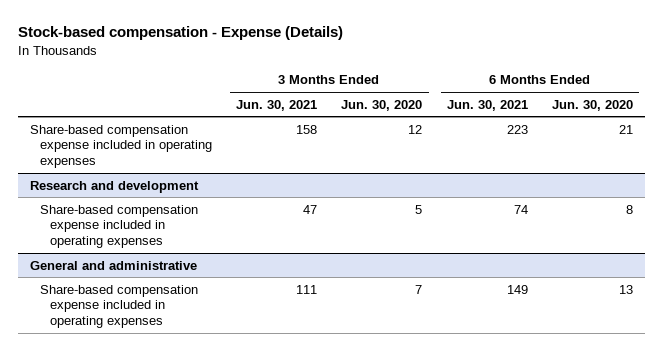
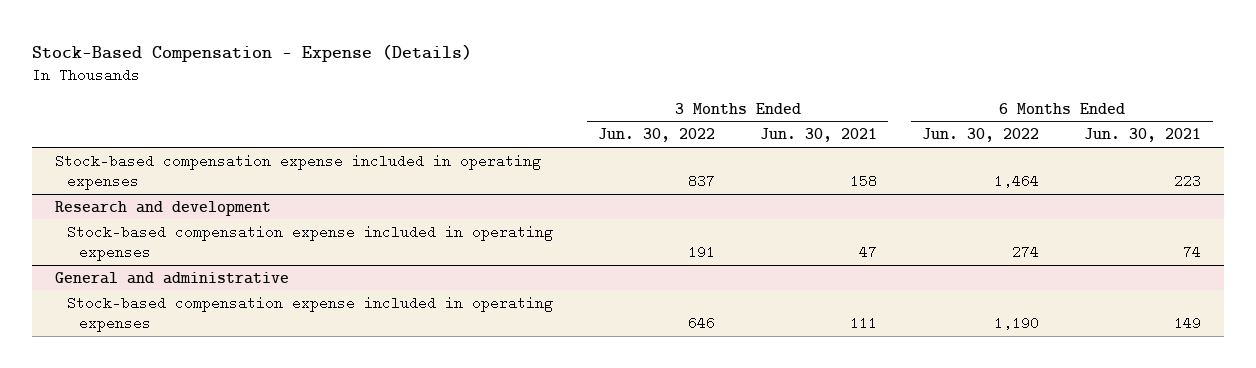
[17,26,343,41] Stock-based compensation - Expense (Details) -> [32,43,473,62] Stock-Based Compensation - Expense (Details)
[341,99,423,111] Jun. 30, 2020 -> none
[551,99,633,111] Jun. 30, 2020 -> none
none -> [598,128,716,143] Jun. 30, 2022
none -> [922,128,1040,143] Jun. 30, 2022
[29,124,213,169] Share-based compensation expense included in operating expenses -> [54,153,541,191] Stock-based compensation expense included in operating expenses
[40,204,199,249] Share-based compensation expense included in operating expenses -> [66,224,553,262] Stock-based compensation expense included in operating expenses
[40,284,199,329] Share-based compensation expense included in operating expenses -> [66,295,553,333] Stock-based compensation expense included in operating expenses

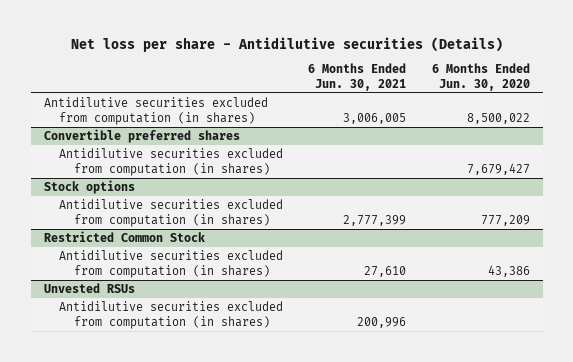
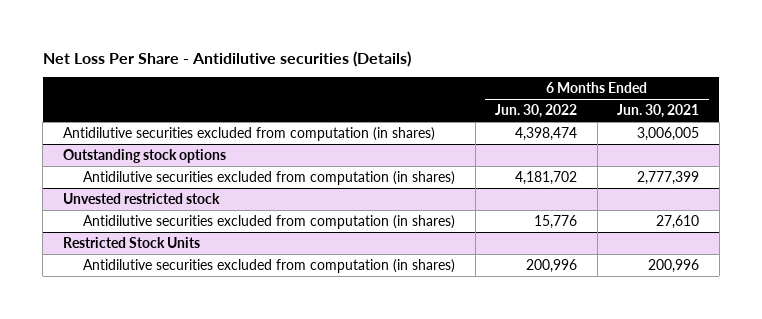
[70,36,503,52] Net loss per share - Antidilutive securities (Details) -> [42,50,411,67] Net Loss Per Share - Antidilutive securities (Details)
[431,63,530,91] 6 Months Ended Jun. 30, 2020 -> none
none -> [495,104,578,119] Jun. 30, 2022
[43,129,240,144] Convertible preferred shares -> none
[58,148,283,176] Antidilutive securities excluded from computation (in shares) -> none
[43,180,135,195] Stock options -> [62,148,226,163] Outstanding stock options
[43,231,205,243] Restricted Common Stock -> [62,192,220,204] Unvested restricted stock
[43,283,135,294] Unvested RSUs -> [62,236,200,248] Restricted Stock Units

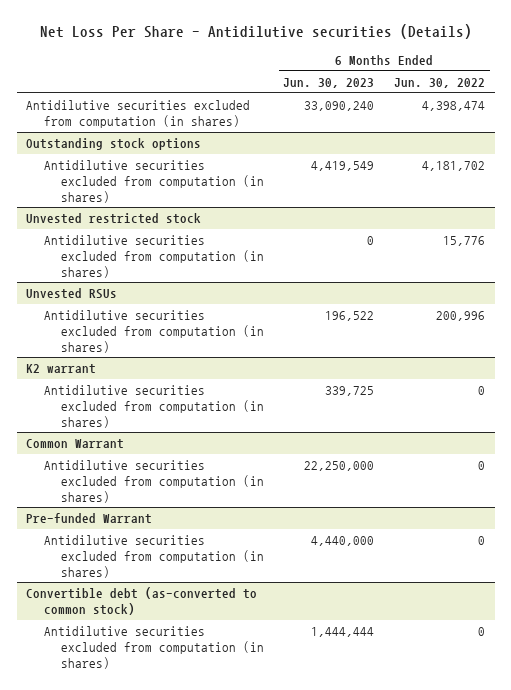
[617,104,700,119] Jun. 30, 2021 -> none
none -> [283,77,375,88] Jun. 30, 2023
[62,236,200,248] Restricted Stock Units -> [26,287,118,299] Unvested RSUs
none -> [26,363,97,374] K2 warrant
none -> [43,384,265,428] Antidilutive securities excluded from computation (in shares)
none -> [26,438,125,449] Common Warrant
none -> [43,459,265,503] Antidilutive securities excluded from computation (in shares)
none -> [26,512,153,524] Pre-funded Warrant
none -> [43,534,265,578] Antidilutive securities excluded from computation (in shares)
none -> [26,586,258,615] Convertible debt (as-converted to common stock)
none -> [43,625,265,669] Antidilutive securities excluded from computation (in shares)

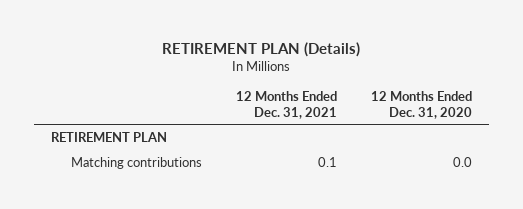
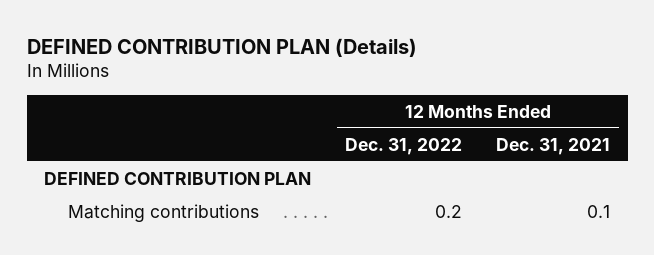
[162,41,361,57] RETIREMENT PLAN (Details) -> [26,37,417,57] DEFINED CONTRIBUTION PLAN (Details)
[370,90,472,119] 12 Months Ended Dec. 31, 2020 -> none
none -> [345,137,463,155] Dec. 31, 2022
[51,131,168,142] RETIREMENT PLAN -> [43,171,311,185] DEFINED CONTRIBUTION PLAN

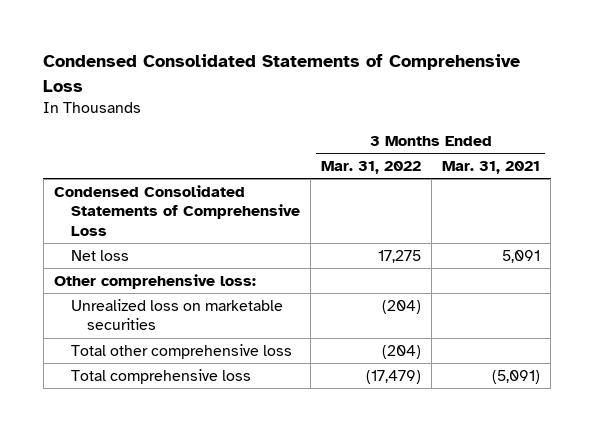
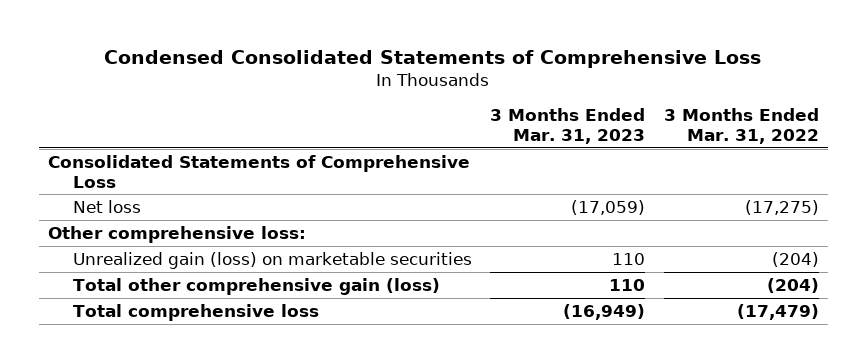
[442,161,541,175] Mar. 31, 2021 -> none
none -> [490,108,646,144] 3 Months Ended Mar. 31, 2023
[53,184,300,236] Condensed Consolidated Statements of Comprehensive Loss -> [47,154,470,188] Consolidated Statements of Comprehensive Loss
[377,249,421,263] 17,275 -> [744,199,819,215] (17,275)
[70,298,283,331] Unrealized loss on marketable securities -> [72,251,472,269] Unrealized gain (loss) on marketable securities
[70,343,292,359] Total other comprehensive loss -> [72,277,440,295] Total other comprehensive gain (loss)

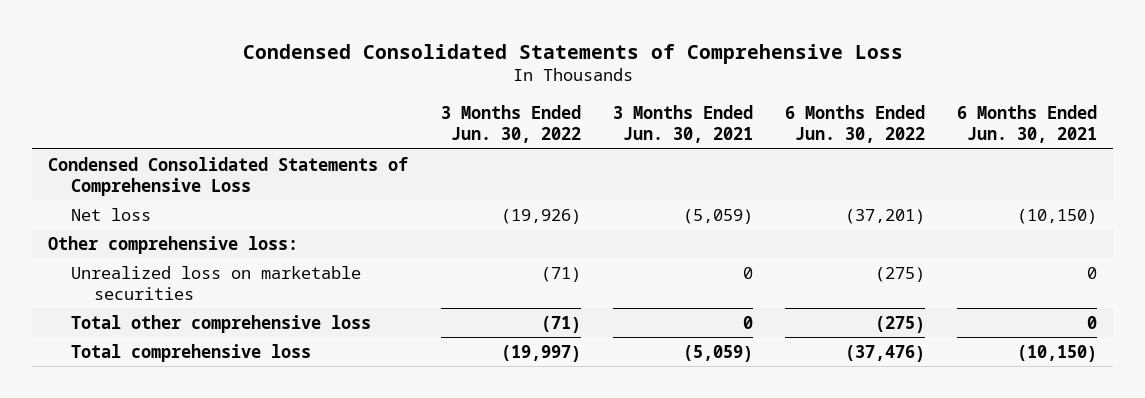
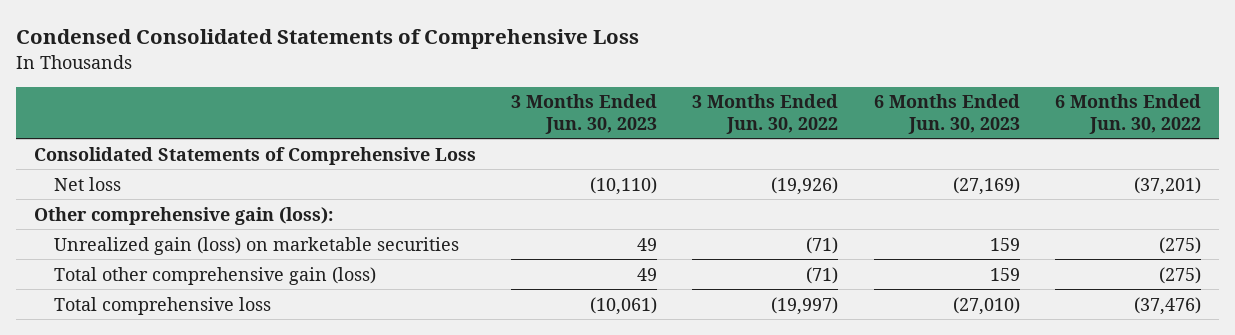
[612,105,753,144] 3 Months Ended Jun. 30, 2021 -> none
[956,105,1097,144] 6 Months Ended Jun. 30, 2021 -> none
none -> [511,94,658,134] 3 Months Ended Jun. 30, 2023
none -> [873,94,1020,134] 6 Months Ended Jun. 30, 2023
[48,156,409,196] Condensed Consolidated Statements of Comprehensive Loss -> [33,146,476,165] Consolidated Statements of Comprehensive Loss
[48,235,299,254] Other comprehensive loss: -> [33,206,333,225] Other comprehensive gain (loss):
[71,265,362,300] Unrealized loss on marketable securities -> [53,236,459,255] Unrealized gain (loss) on marketable securities
[71,314,372,333] Total other comprehensive loss -> [53,266,376,285] Total other comprehensive gain (loss)

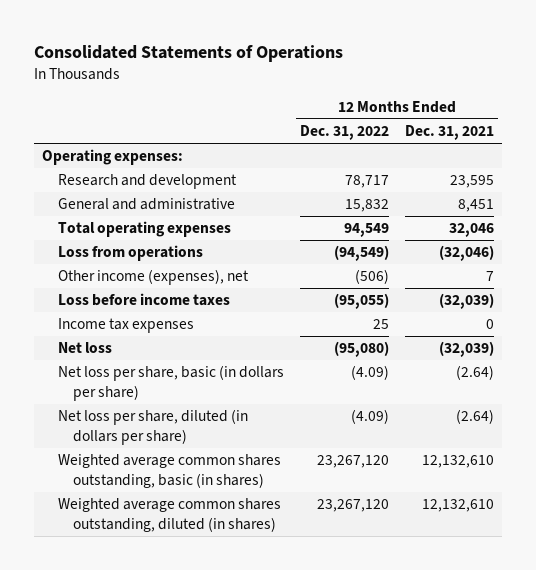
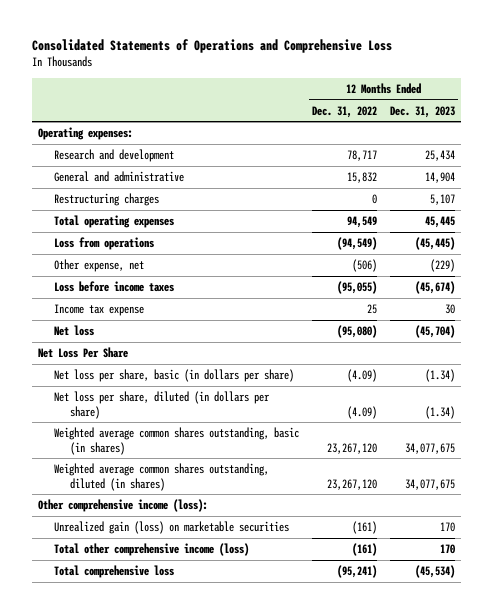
[34,45,344,63] Consolidated Statements of Operations -> [31,39,392,54] Consolidated Statements of Operations and Comprehensive Loss
[404,125,494,141] Dec. 31, 2021 -> none
none -> [390,105,456,118] Dec. 31, 2023
none -> [54,192,160,206] Restructuring charges
[57,269,249,286] Other income (expenses), net -> [54,258,145,272] Other expense, net
[57,318,194,334] Income tax expenses -> [54,303,145,316] Income tax expense
none -> [38,346,129,358] Net Loss Per Share
none -> [38,498,209,512] Other comprehensive income (loss):
none -> [54,520,290,534] Unrealized gain (loss) on marketable securities
none -> [54,542,250,556] Total other comprehensive income (loss)
none -> [54,564,175,578] Total comprehensive loss

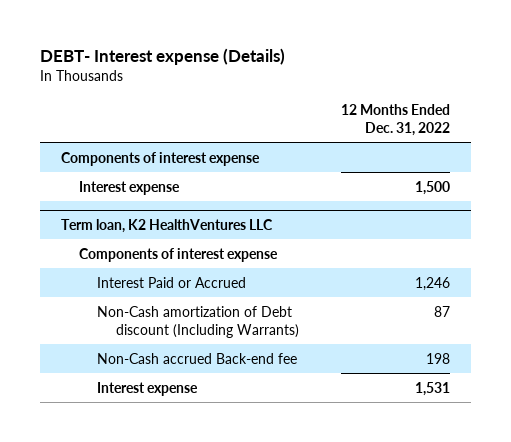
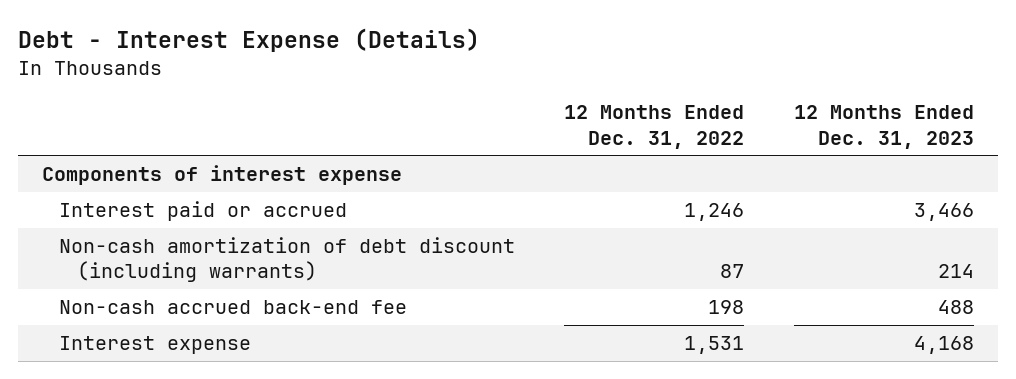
[39,47,285,65] DEBT- Interest expense (Details) -> [17,28,480,53] Debt - Interest Expense (Details)
none -> [793,105,974,149] 12 Months Ended Dec. 31, 2023
[79,180,181,195] Interest expense -> none
[60,218,273,233] Term loan, K2 HealthVentures LLC -> none
[79,247,279,262] Components of interest expense -> none
[97,276,247,288] Interest Paid or Accrued -> [59,200,348,221] Interest paid or accrued
[97,305,299,338] Non-Cash amortization of Debt discount (Including Warrants) -> [59,236,516,283] Non-cash amortization of debt discount (including warrants)
[97,352,298,364] Non-Cash accrued Back-end fee -> [59,299,408,314] Non-cash accrued back-end fee

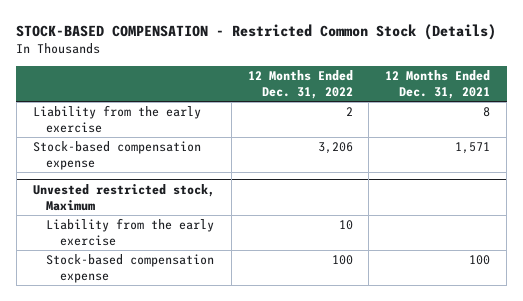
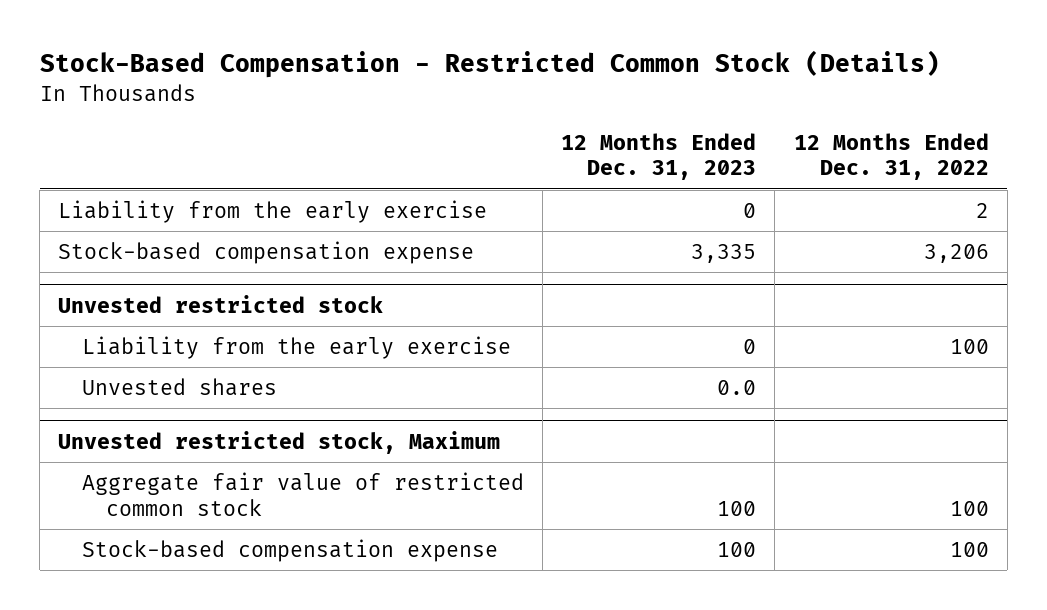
[16,24,497,41] STOCK-BASED COMPENSATION - Restricted Common Stock (Details) -> [39,50,940,79] Stock-Based Compensation - Restricted Common Stock (Details)
[385,69,491,99] 12 Months Ended Dec. 31, 2021 -> none
none -> [561,132,757,181] 12 Months Ended Dec. 31, 2023
none -> [58,294,384,313] Unvested restricted stock
none -> [82,336,512,360] Liability from the early exercise
none -> [82,378,278,397] Unvested shares
[46,218,215,247] Liability from the early exercise -> none
none -> [82,472,525,516] Aggregate fair value of restricted common stock

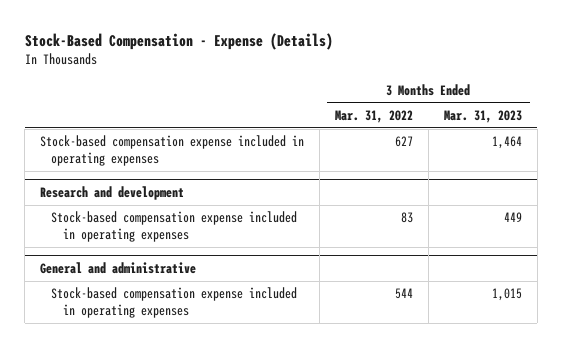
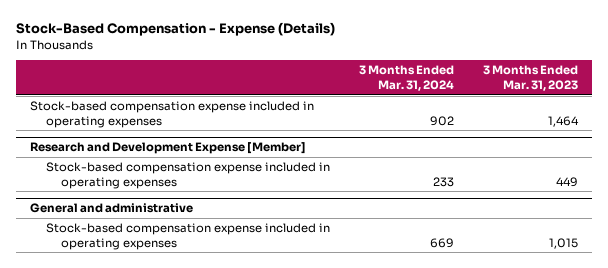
[334,110,413,124] Mar. 31, 2022 -> none
none -> [358,65,454,92] 3 Months Ended Mar. 31, 2024
[40,185,185,200] Research and development -> [30,142,307,155] Research and Development Expense [Member]

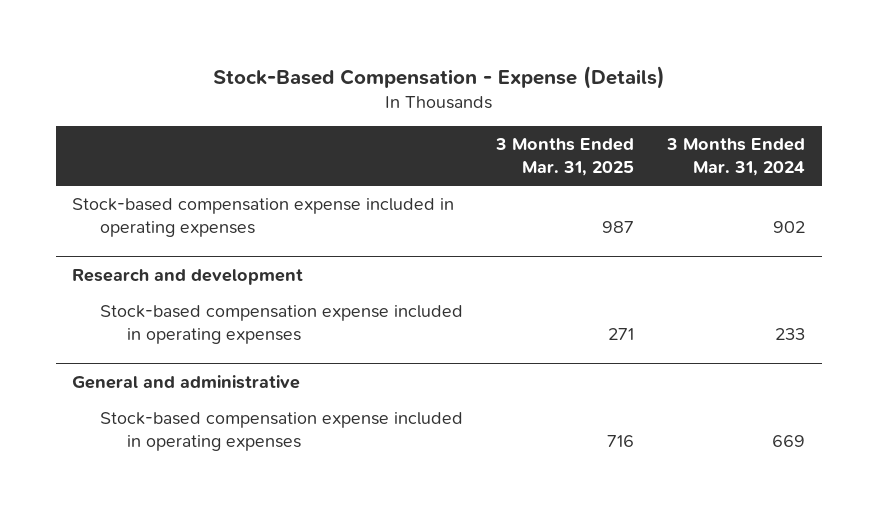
[482,65,578,92] 3 Months Ended Mar. 31, 2023 -> none
none -> [495,138,635,176] 3 Months Ended Mar. 31, 2025
[30,142,307,155] Research and Development Expense [Member] -> [72,268,304,285] Research and development

